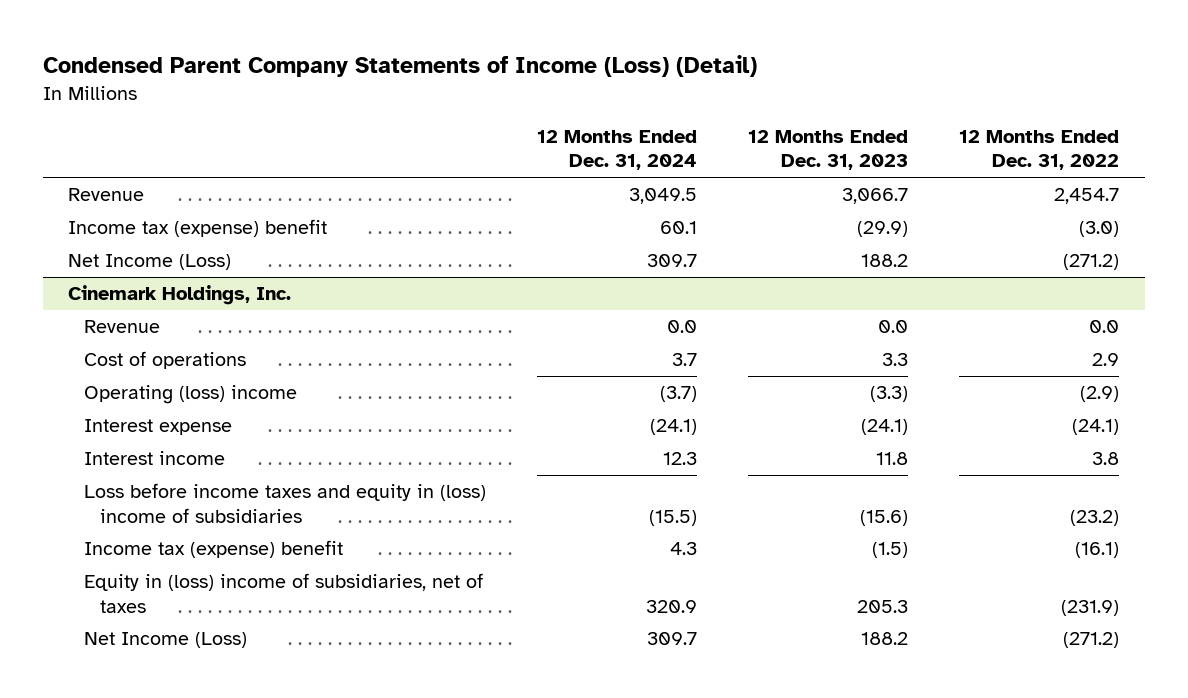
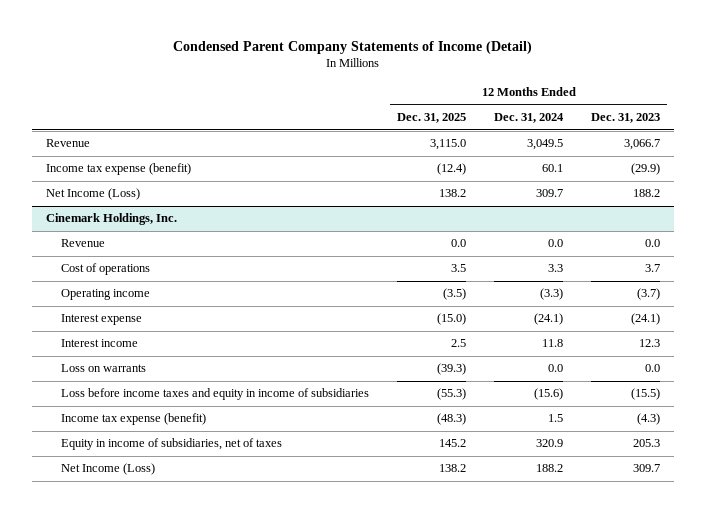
[42,55,757,78] Condensed Parent Company Statements of Income (Loss) (Detail) -> [172,40,532,54] Condensed Parent Company Statements of Income (Detail)
[959,129,1120,171] 12 Months Ended Dec. 31, 2022 -> none
none -> [397,113,467,124] Dec. 31, 2025
[68,219,328,238] Income tax (expense) benefit -> [45,163,191,176] Income tax expense (benefit)
[672,353,698,367] 3.7 -> [548,264,564,273] 3.3
[882,353,909,367] 3.3 -> [645,264,661,273] 3.7
[84,385,298,405] Operating (loss) income -> [61,289,151,301] Operating income
[660,386,698,403] (3.7) -> [540,288,564,301] (3.3)
[870,386,909,403] (3.3) -> [637,288,661,301] (3.7)
[663,452,698,466] 12.3 -> [542,339,564,348] 11.8
[876,452,909,466] 11.8 -> [639,339,661,348] 12.3
none -> [61,364,147,373] Loss on warrants
[84,483,487,523] Loss before income taxes and equity in (loss) income of subsidiaries -> [61,388,370,401] Loss before income taxes and equity in income of subsidiaries
[649,509,698,526] (15.5) -> [534,388,564,401] (15.6)
[860,509,909,526] (15.6) -> [631,388,661,401] (15.5)
[84,540,344,559] Income tax (expense) benefit -> [61,413,207,426] Income tax expense (benefit)
[670,542,698,556] 4.3 -> [548,414,564,423] 1.5
[872,542,909,559] (1.5) -> [637,413,661,426] (4.3)
[84,573,484,613] Equity in (loss) income of subsidiaries, net of taxes -> [61,438,283,451] Equity in income of subsidiaries, net of taxes
[647,632,698,646] 309.7 -> [536,464,564,473] 188.2
[861,632,909,646] 188.2 -> [633,464,661,473] 309.7

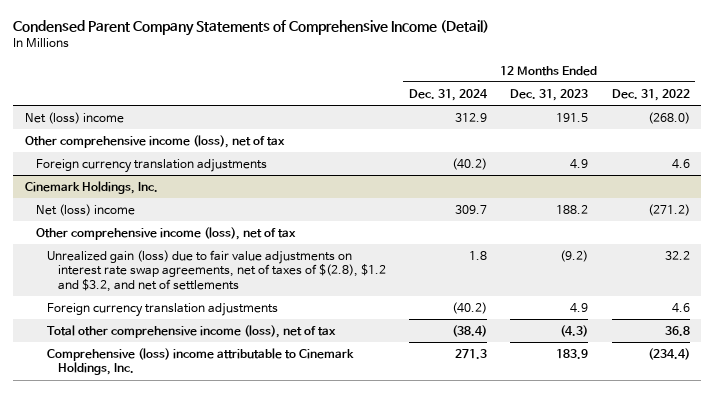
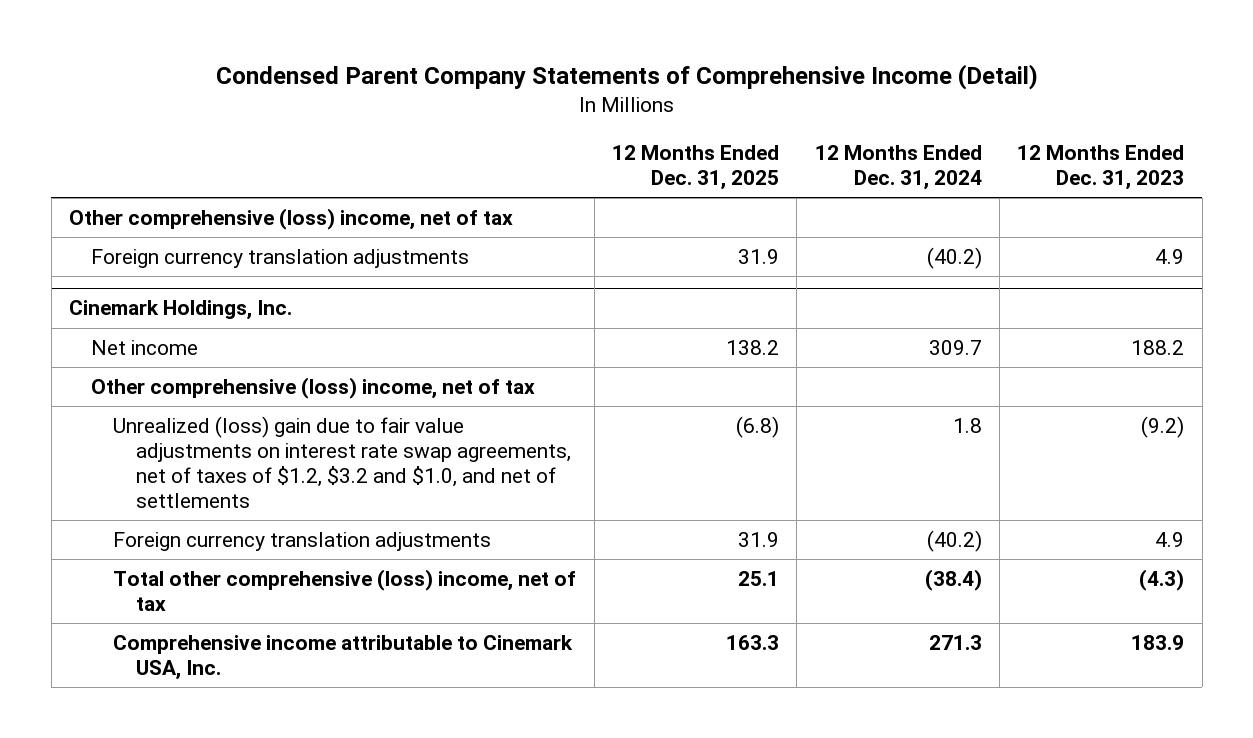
[611,88,690,101] Dec. 31, 2022 -> none
none -> [612,145,780,191] 12 Months Ended Dec. 31, 2025
[24,111,124,124] Net (loss) income -> none
[24,134,285,148] Other comprehensive income (loss), net of tax -> [68,207,513,230] Other comprehensive (loss) income, net of tax
[35,203,135,216] Net (loss) income -> [91,339,199,355] Net income
[35,226,296,240] Other comprehensive income (loss), net of tax -> [91,376,536,399] Other comprehensive (loss) income, net of tax
[46,249,386,292] Unrealized gain (loss) due to fair value adjustments on interest rate swap agreements, net of taxes of $(2.8), $1.2 and $3.2, and net of settlements -> [113,415,571,509] Unrealized (loss) gain due to fair value adjustments on interest rate swap agreements, net of taxes of $1.2, $3.2 and $1.0, and net of settlements
[46,324,336,338] Total other comprehensive income (loss), net of tax -> [113,568,577,611] Total other comprehensive (loss) income, net of tax
[46,347,354,376] Comprehensive (loss) income attributable to Cinemark Holdings, Inc. -> [113,634,574,680] Comprehensive income attributable to Cinemark USA, Inc.

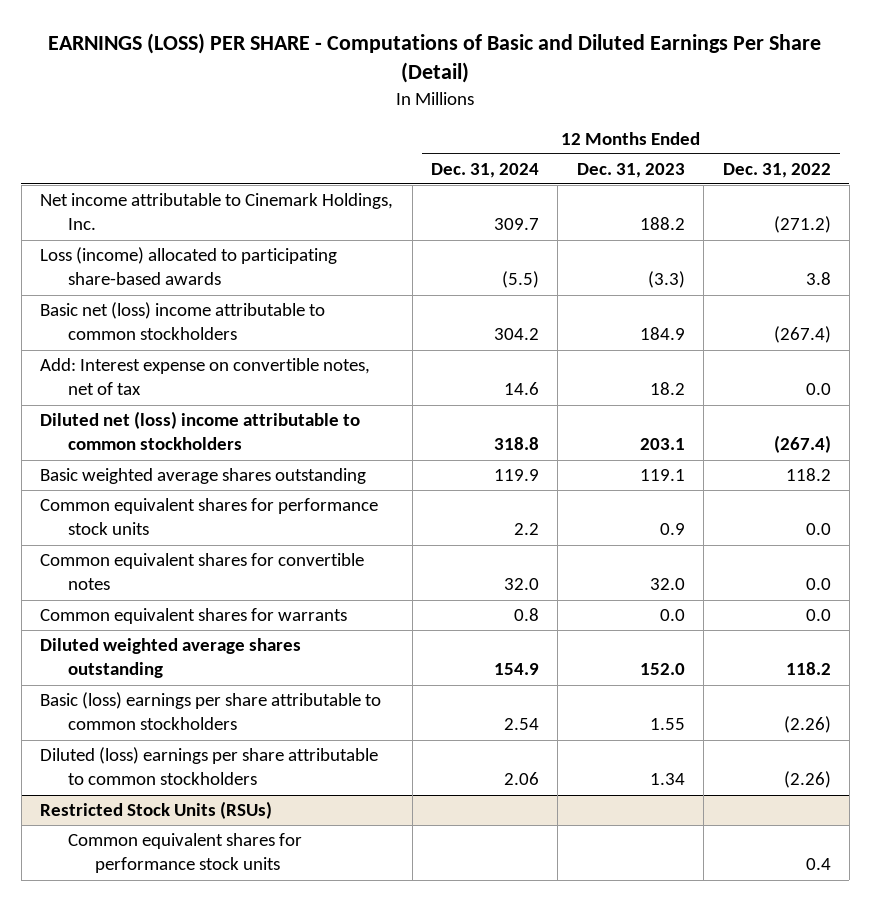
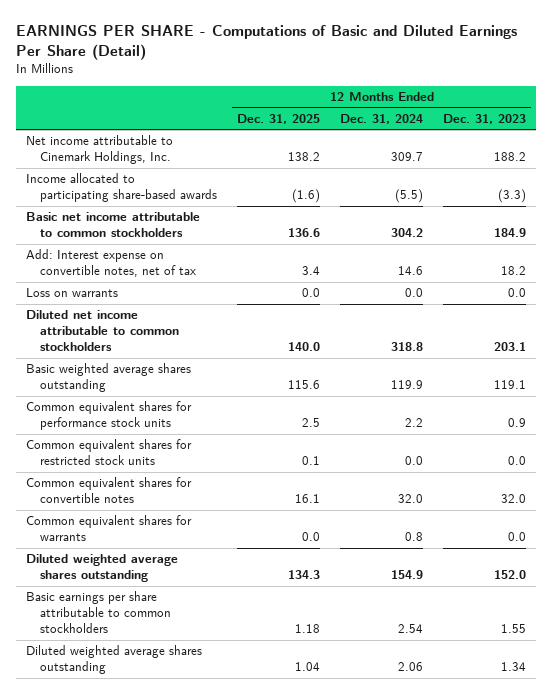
[48,33,822,84] EARNINGS (LOSS) PER SHARE - Computations of Basic and Diluted Earnings Per Share (Detail) -> [16,25,518,60] EARNINGS PER SHARE - Computations of Basic and Diluted Earnings Per Share (Detail)
[722,162,831,178] Dec. 31, 2022 -> none
none -> [237,113,321,124] Dec. 31, 2025
[40,247,338,286] Loss (income) allocated to participating share-based awards -> [26,173,218,203] Income allocated to participating share-based awards
[40,302,326,341] Basic net (loss) income attributable to common stockholders -> [26,212,201,238] Basic net income attributable to common stockholders
none -> [26,288,119,298] Loss on warrants
[40,411,361,451] Diluted net (loss) income attributable to common stockholders -> [26,310,180,352] Diluted net income attributable to common stockholders
none -> [26,439,193,466] Common equivalent shares for restricted stock units
[40,801,273,820] Restricted Stock Units (RSUs) -> none
[67,833,302,874] Common equivalent shares for performance stock units -> none
[40,692,382,731] Basic (loss) earnings per share attributable to common stockholders -> [26,591,172,634] Basic earnings per share attributable to common stockholders
[40,747,379,786] Diluted (loss) earnings per share attributable to common stockholders -> [26,645,203,675] Diluted weighted average shares outstanding

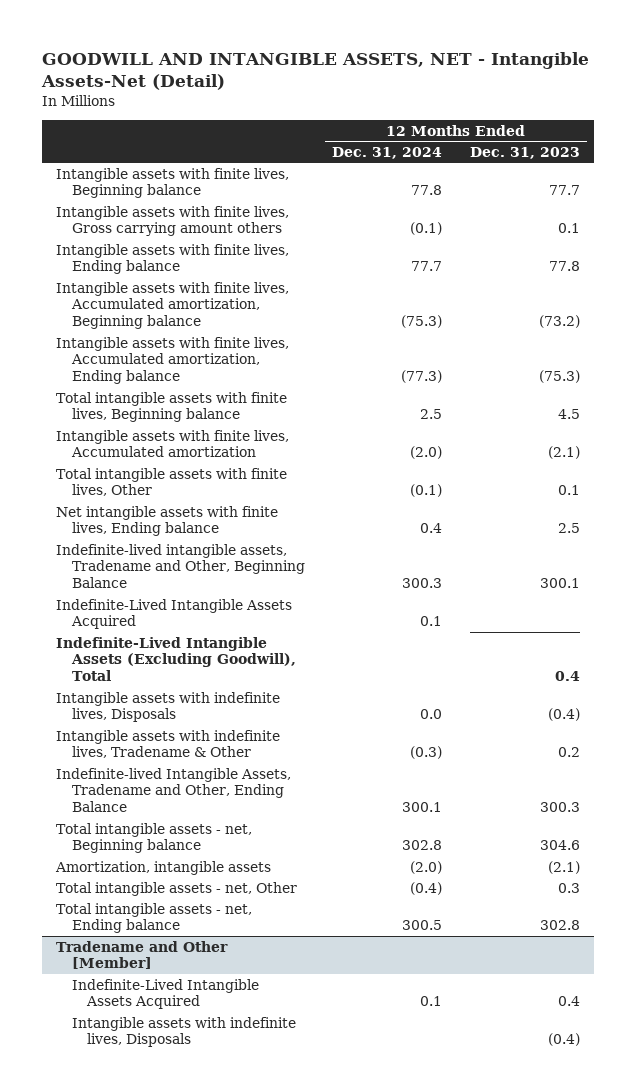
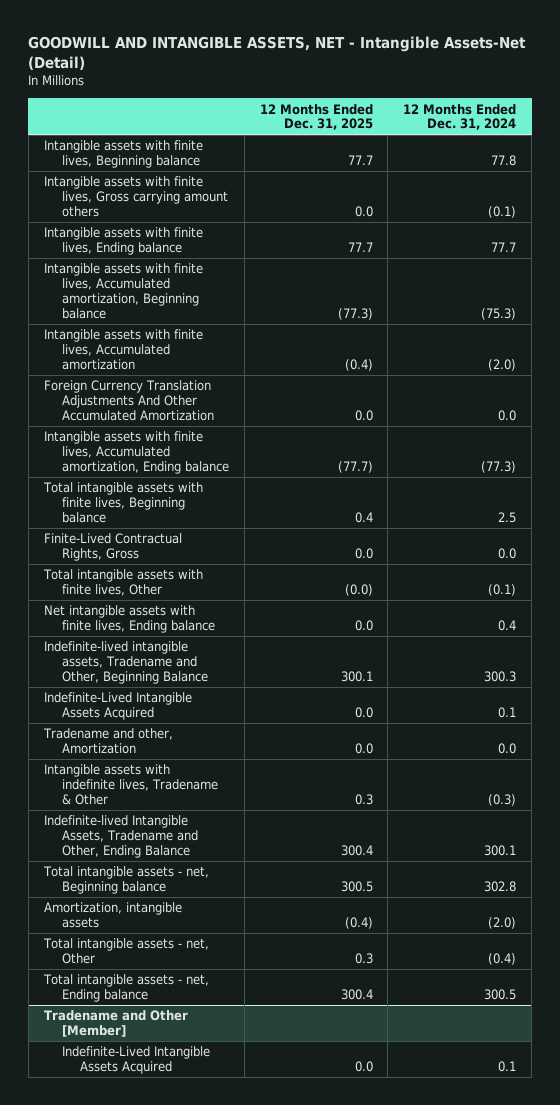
[469,146,580,159] Dec. 31, 2023 -> none
none -> [259,103,373,131] 12 Months Ended Dec. 31, 2025
[56,429,290,458] Intangible assets with finite lives, Accumulated amortization -> [43,329,203,371] Intangible assets with finite lives, Accumulated amortization
none -> [43,380,214,422] Foreign Currency Translation Adjustments And Other Accumulated Amortization
none -> [43,533,182,562] Finite-Lived Contractual Rights, Gross
[56,636,296,682] Indefinite-Lived Intangible Assets (Excluding Goodwill), Total -> none
[56,691,281,723] Intangible assets with indefinite lives, Disposals -> none
none -> [42,728,173,755] Tradename and other, Amortization
[71,1016,296,1048] Intangible assets with indefinite lives, Disposals -> none

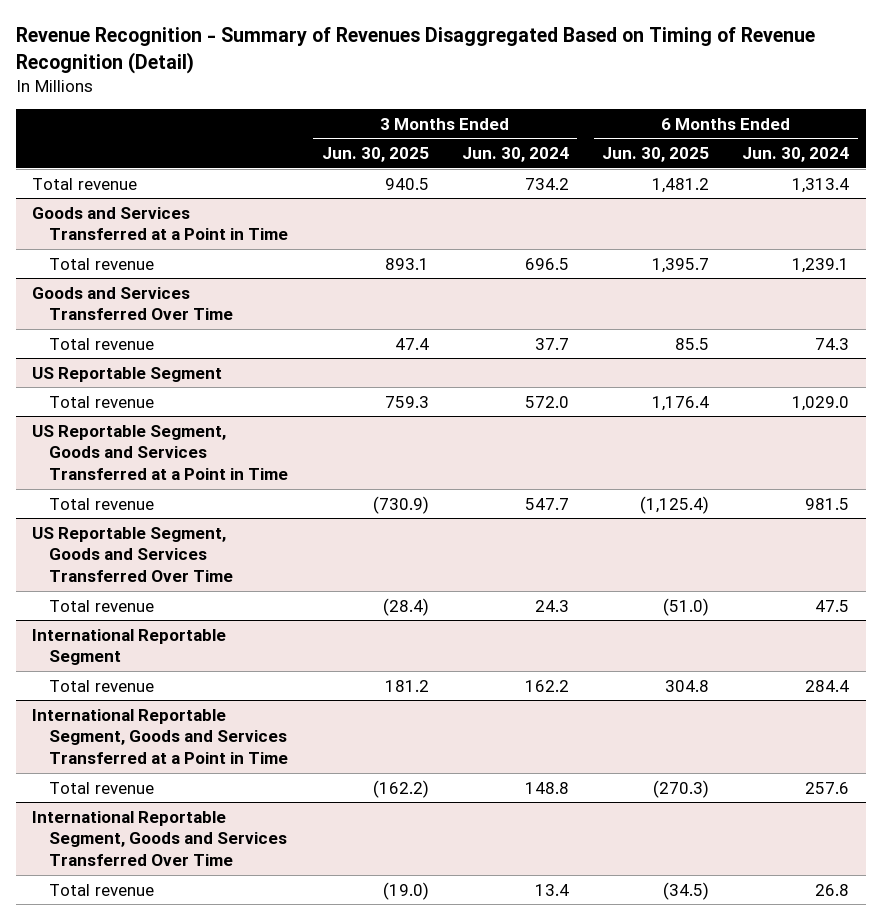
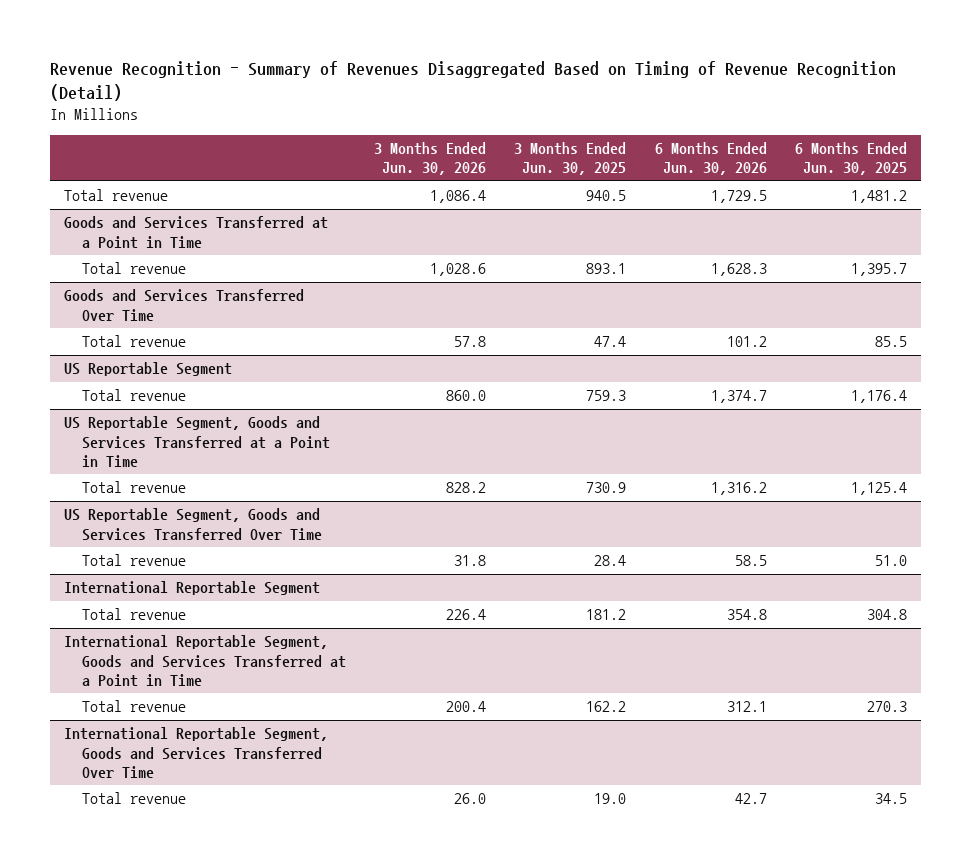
[461,147,569,163] Jun. 30, 2024 -> none
[742,147,850,163] Jun. 30, 2024 -> none
none -> [374,142,487,176] 3 Months Ended Jun. 30, 2026
none -> [654,142,767,176] 6 Months Ended Jun. 30, 2026
[372,495,429,514] (730.9) -> [586,482,627,494] 730.9
[640,495,710,514] (1,125.4) -> [850,482,907,496] 1,125.4
[382,597,429,616] (28.4) -> [594,555,627,567] 28.4
[663,597,710,616] (51.0) -> [874,555,907,567] 51.0
[372,779,429,798] (162.2) -> [586,701,627,713] 162.2
[653,779,710,798] (270.3) -> [866,701,907,713] 270.3
[382,881,429,900] (19.0) -> [594,793,627,805] 19.0
[663,881,710,900] (34.5) -> [874,793,907,805] 34.5

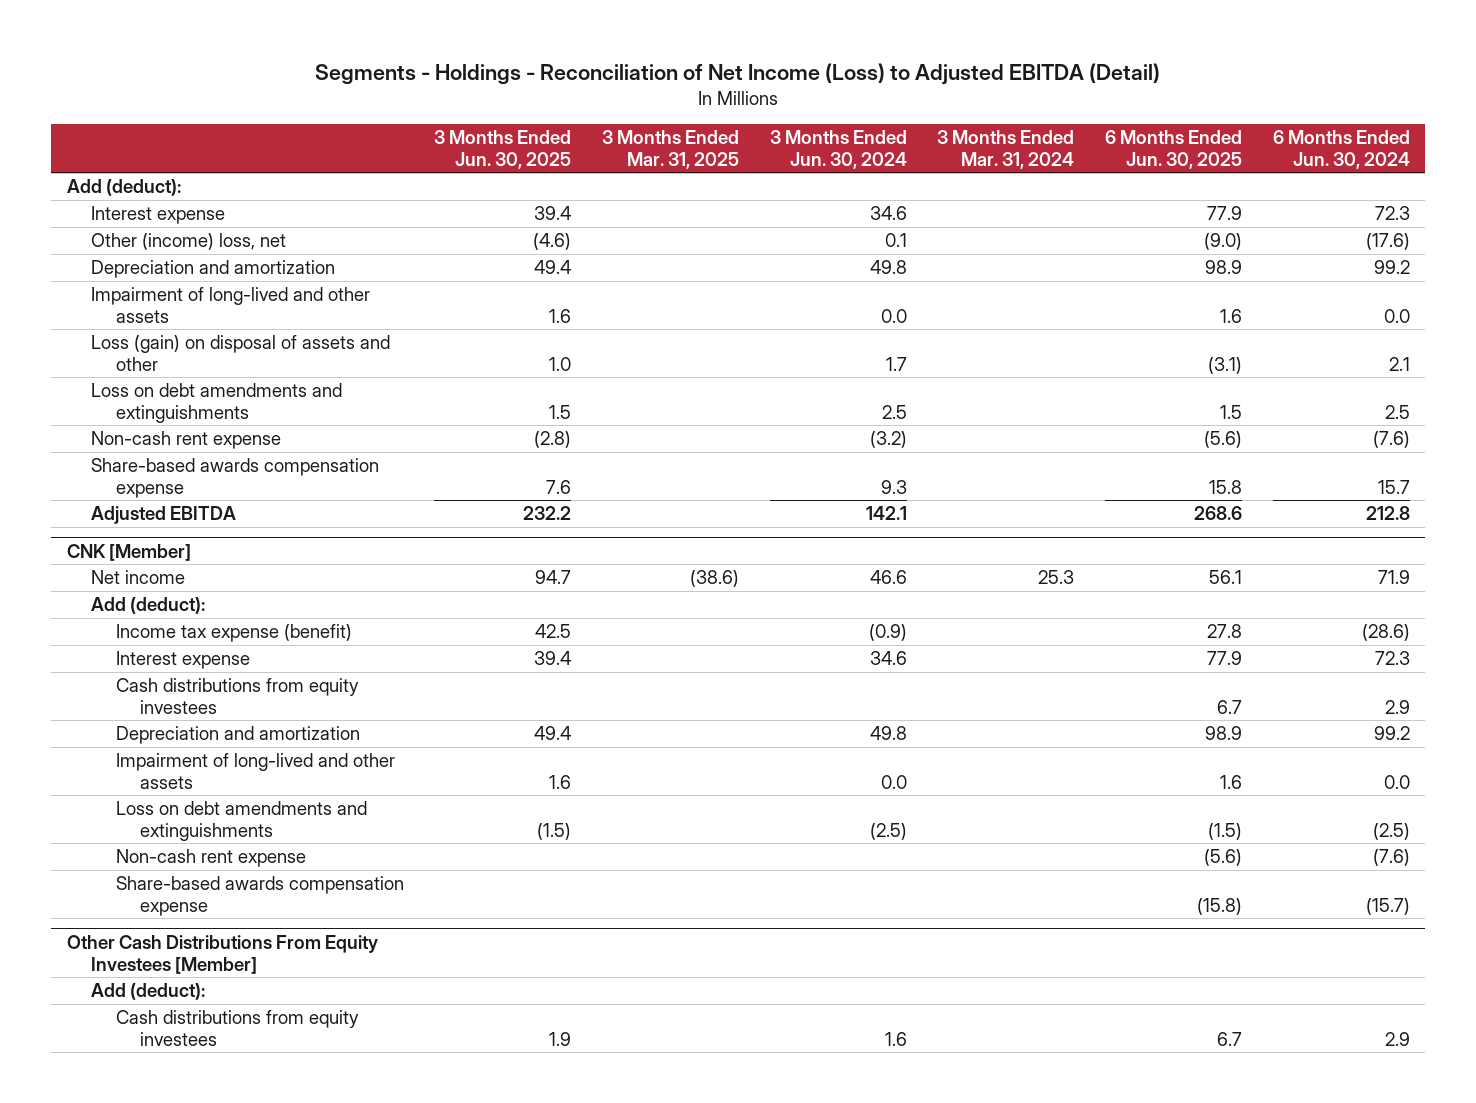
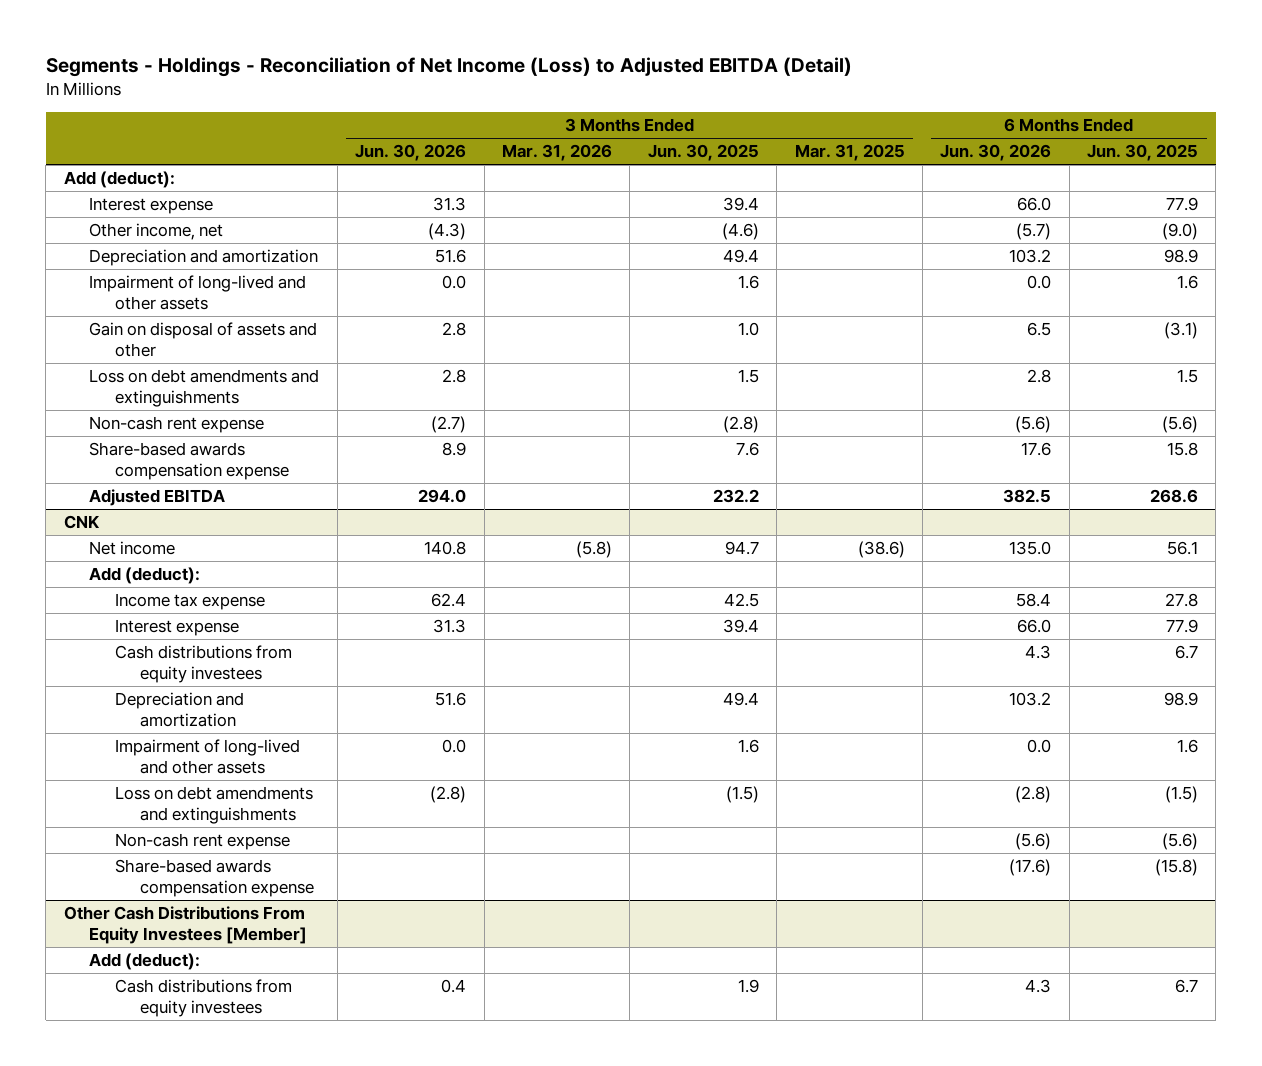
[769,130,907,169] 3 Months Ended Jun. 30, 2024 -> none
[937,130,1075,169] 3 Months Ended Mar. 31, 2024 -> none
[1272,130,1410,169] 6 Months Ended Jun. 30, 2024 -> none
none -> [355,144,467,162] Jun. 30, 2026
none -> [501,144,612,162] Mar. 31, 2026
none -> [940,144,1052,162] Jun. 30, 2026
[91,233,287,251] Other (income) loss, net -> [89,223,224,241] Other income, net
[91,335,391,371] Loss (gain) on disposal of assets and other -> [89,322,318,358] Gain on disposal of assets and other
[66,543,191,561] CNK [Member] -> [63,515,100,530] CNK
[115,624,352,643] Income tax expense (benefit) -> [114,593,265,611] Income tax expense

